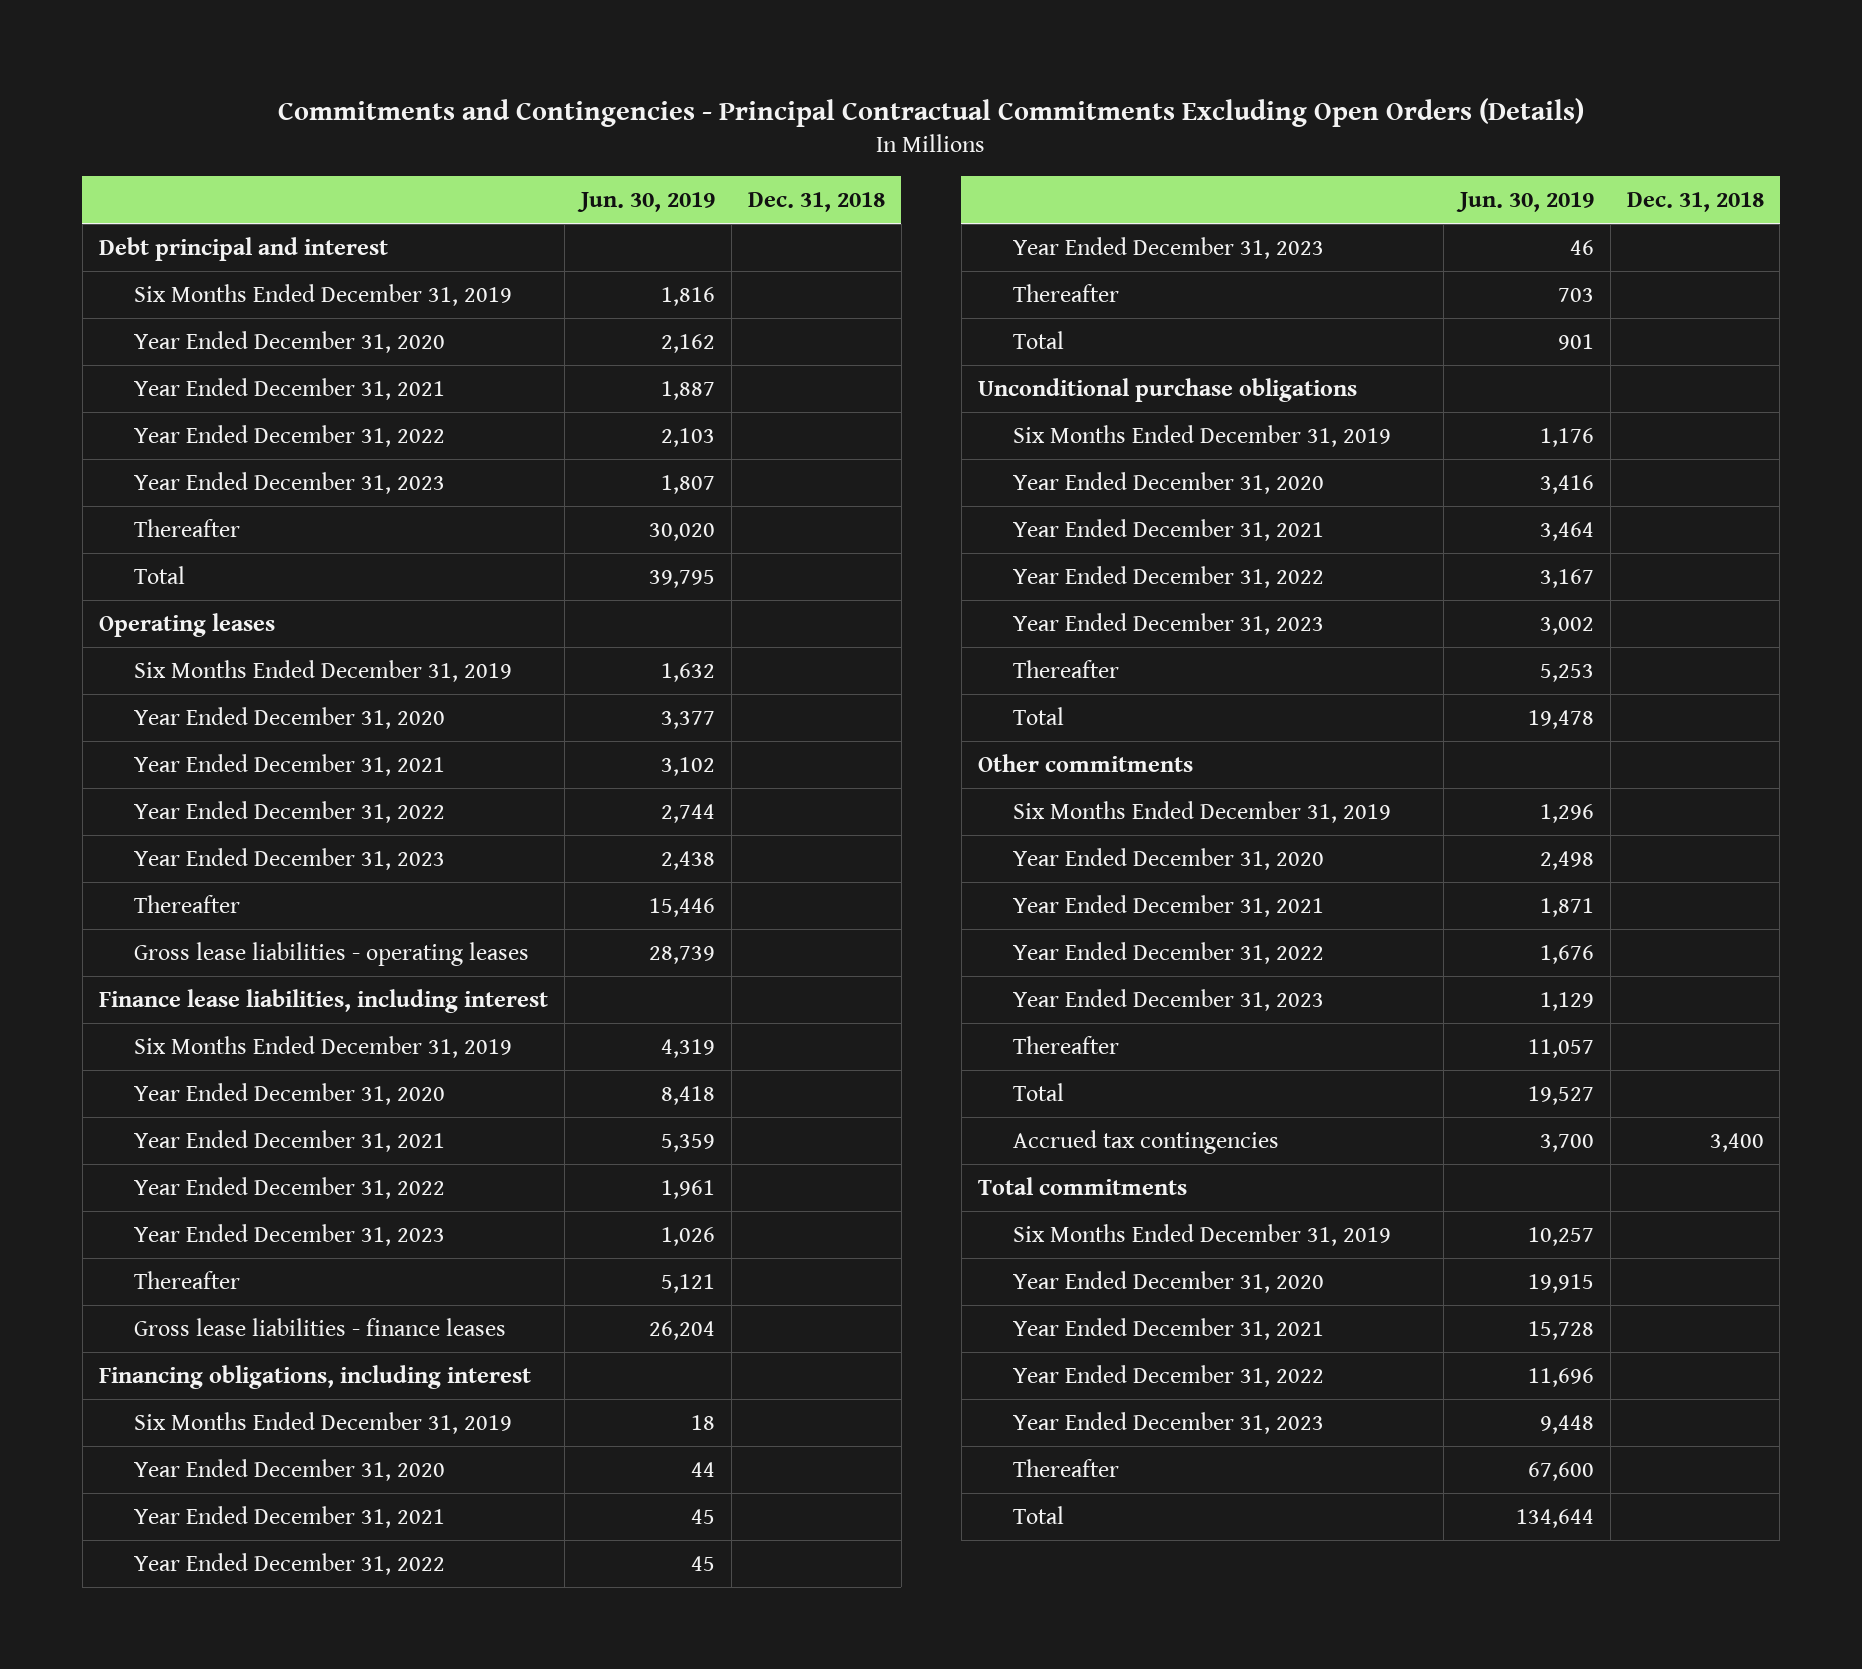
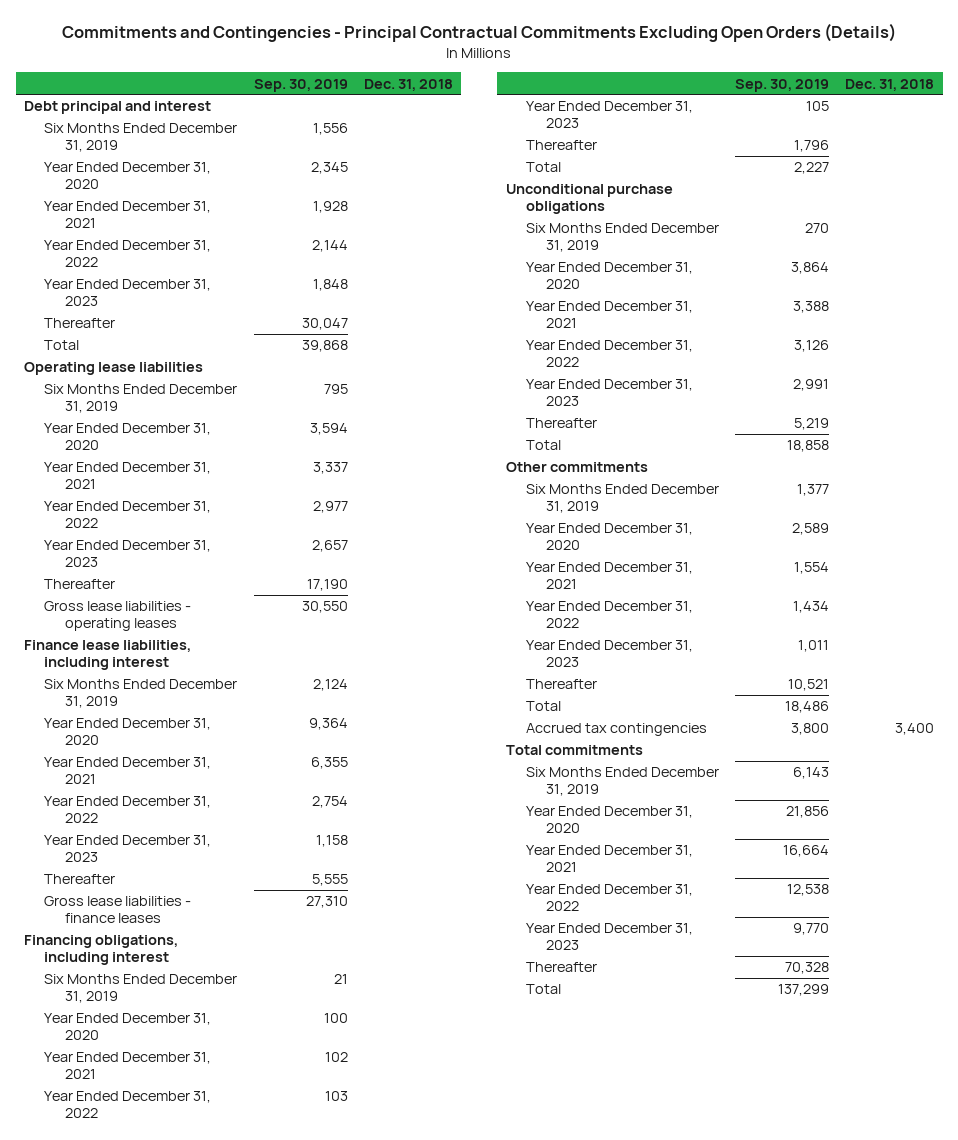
[576,192,715,213] Jun. 30, 2019 -> none
none -> [253,78,348,92] Sep. 30, 2019
[98,612,275,637] Operating leases -> [24,362,204,376] Operating lease liabilities

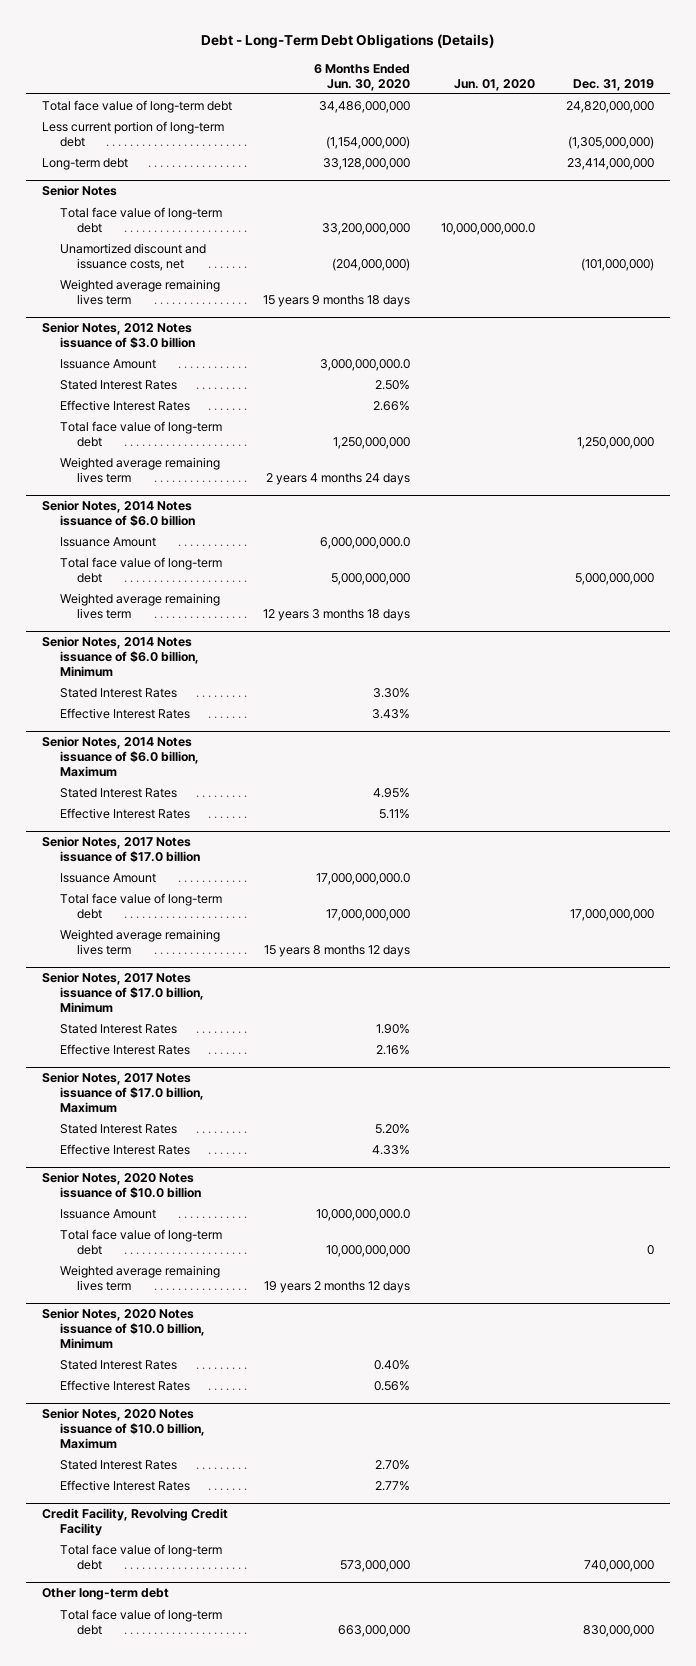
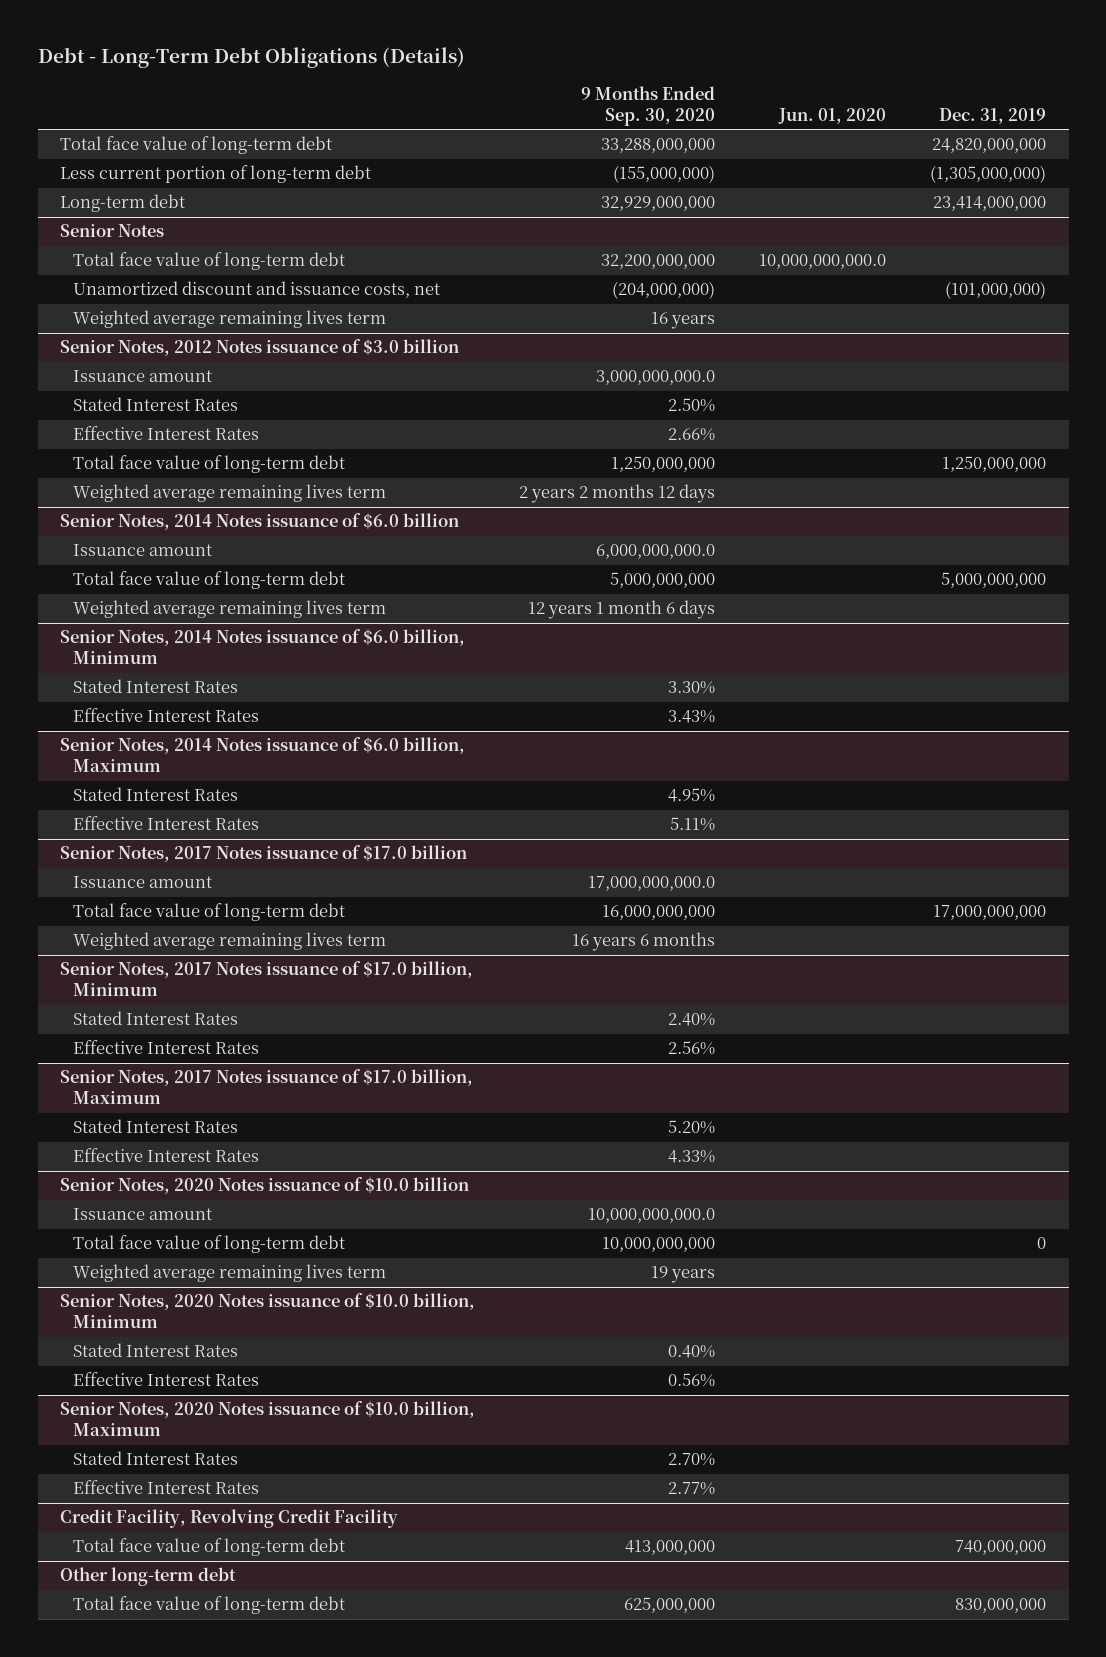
[314,63,411,91] 6 Months Ended Jun. 30, 2020 -> none
none -> [581,85,716,126] 9 Months Ended Sep. 30, 2020
[59,358,156,369] Issuance Amount -> [73,370,213,383] Issuance amount
[59,536,156,547] Issuance Amount -> [73,544,213,557] Issuance amount
[59,872,156,883] Issuance Amount -> [73,876,213,889] Issuance amount
[59,1208,156,1219] Issuance Amount -> [73,1208,213,1221] Issuance amount

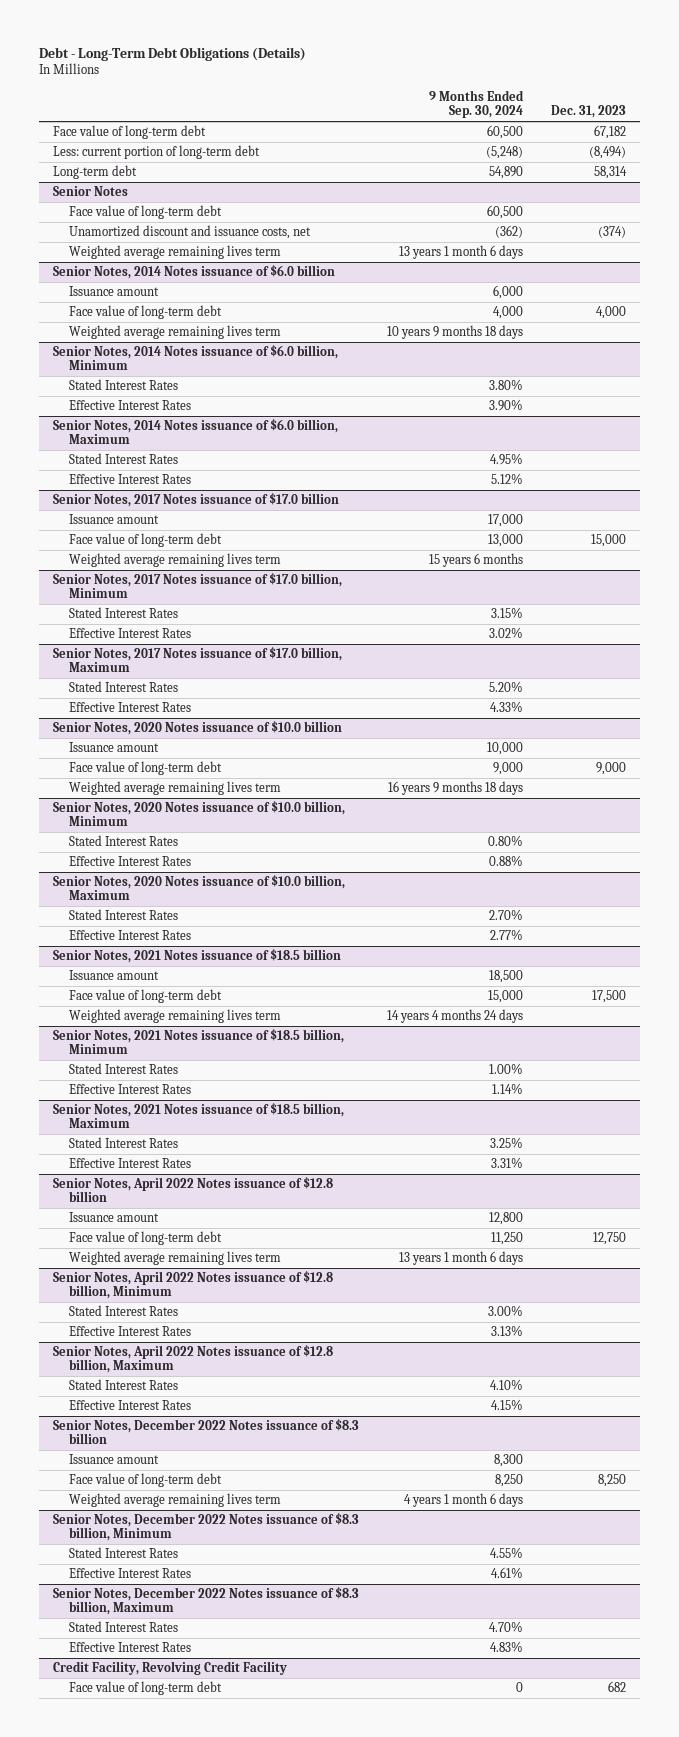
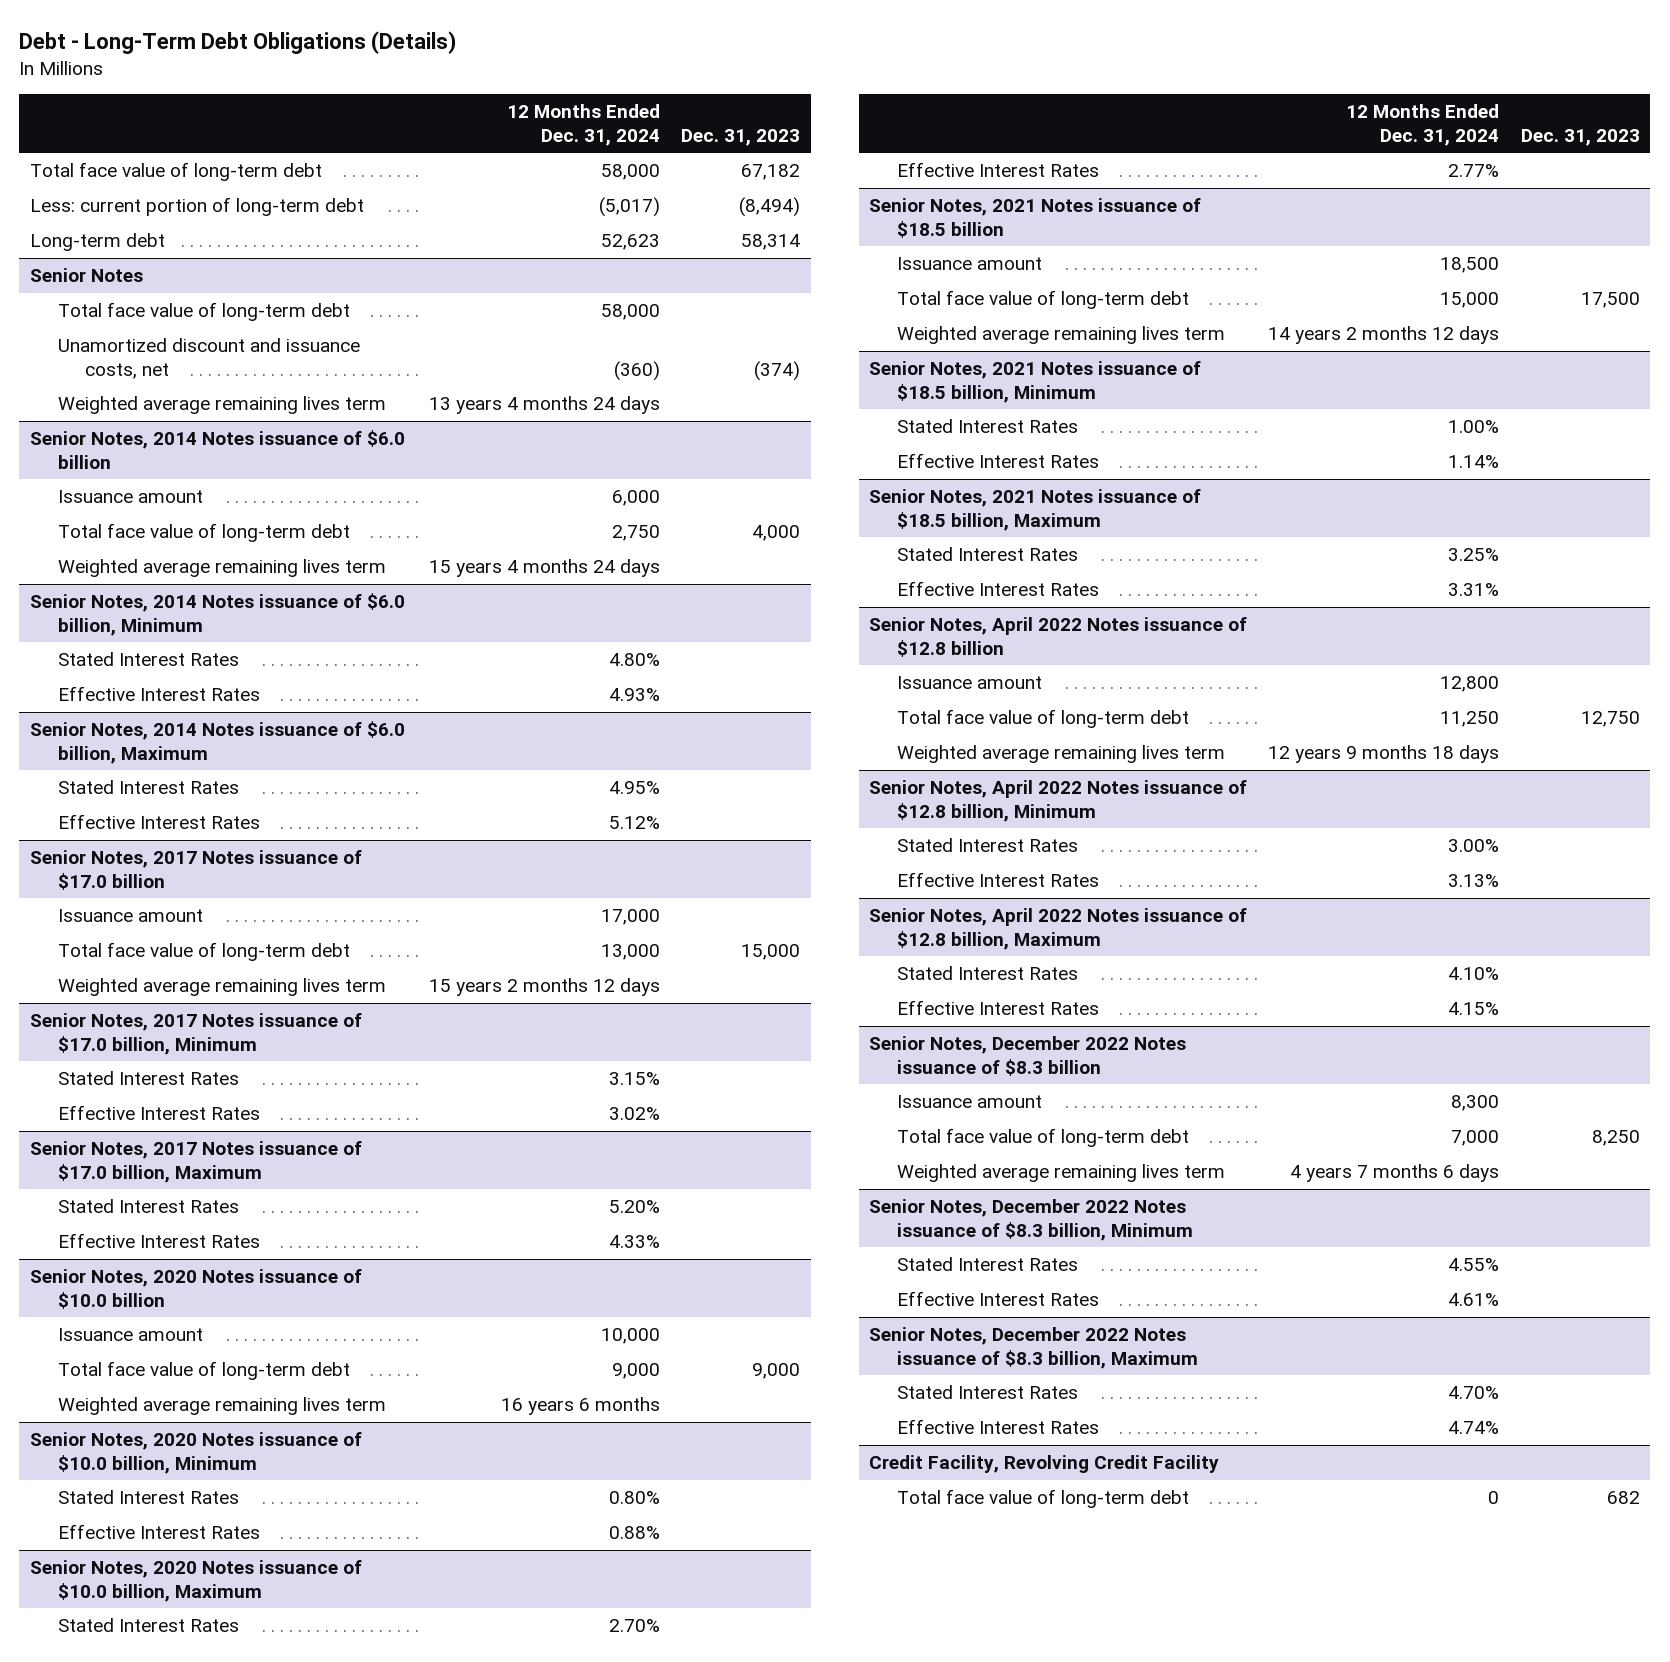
[428,89,524,119] 9 Months Ended Sep. 30, 2024 -> none
none -> [507,104,661,146] 12 Months Ended Dec. 31, 2024
[52,125,206,140] Face value of long-term debt -> [29,162,322,182] Total face value of long-term debt
[69,205,223,220] Face value of long-term debt -> [57,302,350,322] Total face value of long-term debt
[69,305,223,320] Face value of long-term debt -> [57,523,350,543] Total face value of long-term debt
[69,533,223,548] Face value of long-term debt -> [57,942,350,962] Total face value of long-term debt
[69,761,223,776] Face value of long-term debt -> [57,1361,350,1381] Total face value of long-term debt
[69,989,223,1004] Face value of long-term debt -> [896,290,1189,310] Total face value of long-term debt
[69,1231,223,1246] Face value of long-term debt -> [896,709,1189,729] Total face value of long-term debt
[69,1473,223,1488] Face value of long-term debt -> [896,1128,1189,1148] Total face value of long-term debt
[69,1681,223,1696] Face value of long-term debt -> [896,1489,1189,1509] Total face value of long-term debt

